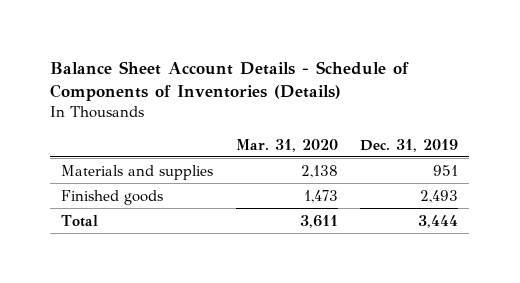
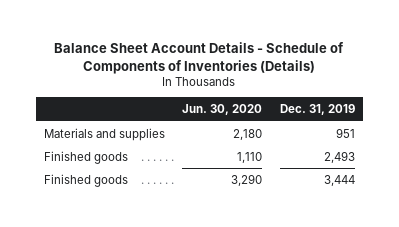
[235,138,338,152] Mar. 31, 2020 -> none
none -> [182,104,263,116] Jun. 30, 2020
[61,214,99,227] Total -> [44,173,129,187] Finished goods

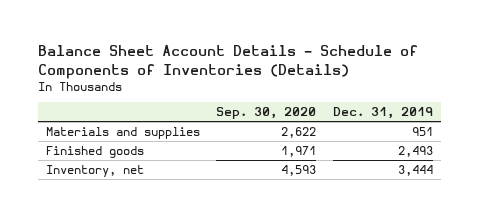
[182,104,263,116] Jun. 30, 2020 -> none
none -> [216,107,317,120] Sep. 30, 2020
[44,173,129,187] Finished goods -> [46,164,145,177] Inventory, net

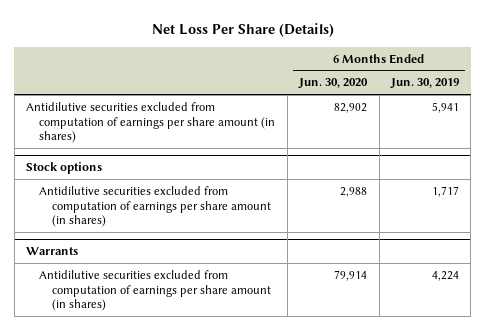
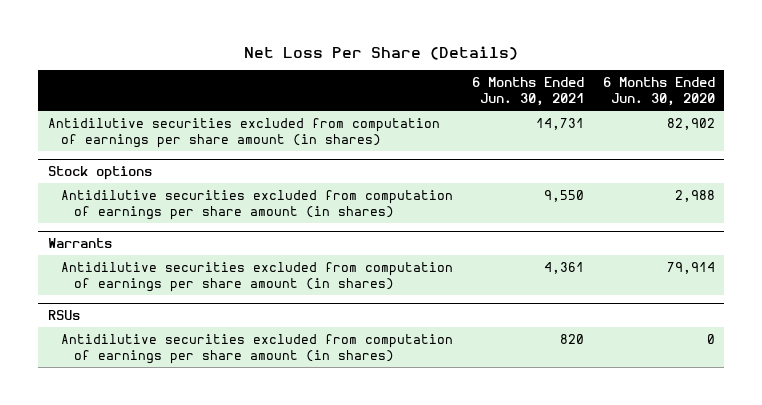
[390,78,460,90] Jun. 30, 2019 -> none
none -> [471,76,584,107] 6 Months Ended Jun. 30, 2021
none -> [47,309,80,320] RSUs
none -> [60,333,453,364] Antidilutive securities excluded from computation of earnings per share amount (in shares)

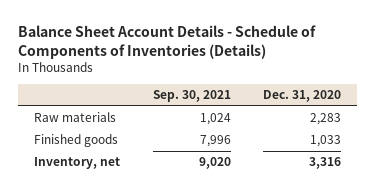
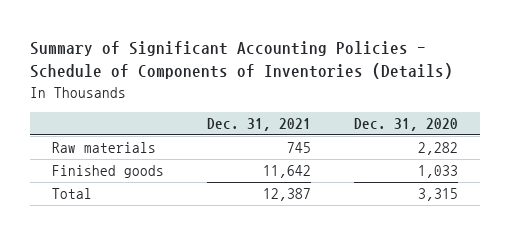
[18,24,317,59] Balance Sheet Account Details - Schedule of Components of Inventories (Details) -> [29,41,453,80] Summary of Significant Accounting Policies - Schedule of Components of Inventories (Details)
[152,90,231,103] Sep. 30, 2021 -> none
none -> [206,117,311,131] Dec. 31, 2021
[309,113,341,126] 2,283 -> [418,142,459,156] 2,282
[34,157,121,170] Inventory, net -> none
none -> [51,188,92,200] Total

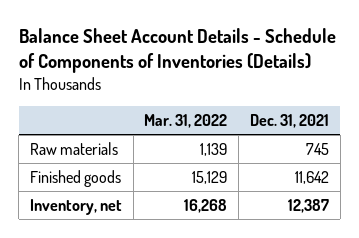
[29,41,453,80] Summary of Significant Accounting Policies - Schedule of Components of Inventories (Details) -> [18,28,336,74] Balance Sheet Account Details - Schedule of Components of Inventories (Details)
[354,117,459,131] Dec. 31, 2020 -> none
none -> [144,113,228,128] Mar. 31, 2022
[51,188,92,200] Total -> [29,199,122,216] Inventory, net

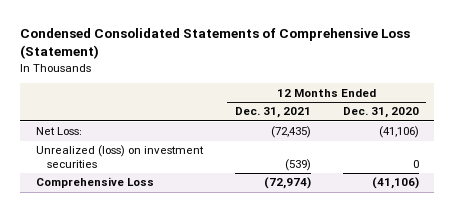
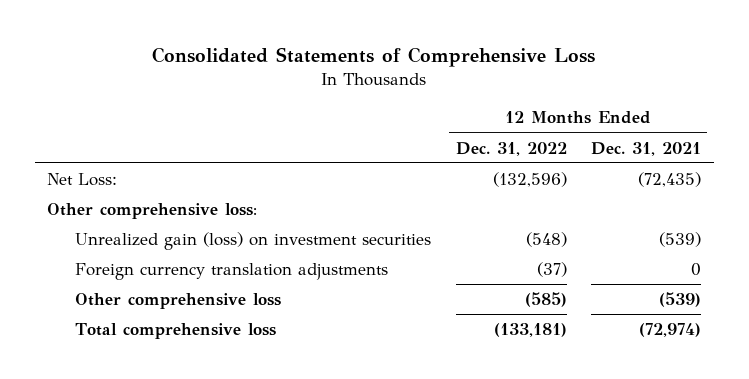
[20,28,411,60] Condensed Consolidated Statements of Comprehensive Loss (Statement) -> [152,46,596,67] Consolidated Statements of Comprehensive Loss
[342,107,419,119] Dec. 31, 2020 -> none
none -> [455,141,567,156] Dec. 31, 2022
none -> [47,203,258,220] Other comprehensive loss:
[35,145,204,169] Unrealized (loss) on investment securities -> [74,232,431,251] Unrealized gain (loss) on investment securities
none -> [74,263,388,281] Foreign currency translation adjustments
none -> [74,293,281,310] Other comprehensive loss
[35,177,154,189] Comprehensive Loss -> [74,323,276,340] Total comprehensive loss

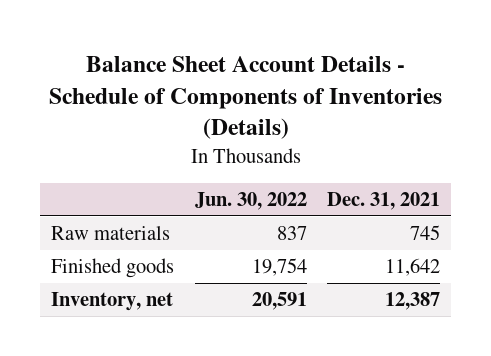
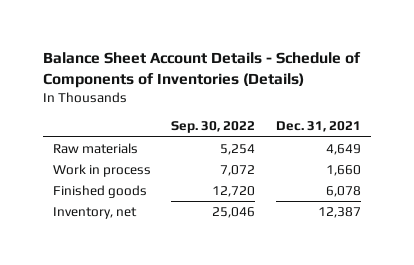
[194,191,307,210] Jun. 30, 2022 -> none
none -> [171,121,256,134] Sep. 30, 2022
[410,225,441,241] 745 -> [325,143,361,155] 4,649
none -> [52,163,151,177] Work in process
[385,258,441,277] 11,642 -> [325,185,361,197] 6,078

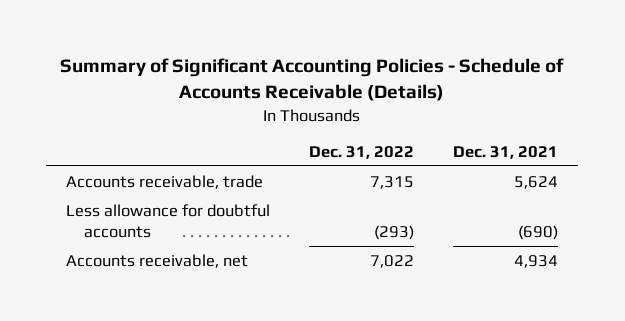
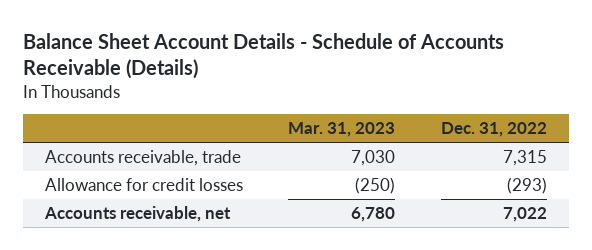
[60,58,565,102] Summary of Significant Accounting Policies - Schedule of Accounts Receivable (Details) -> [22,32,504,79] Balance Sheet Account Details - Schedule of Accounts Receivable (Details)
[453,145,559,159] Dec. 31, 2021 -> none
none -> [288,122,396,138] Mar. 31, 2023
[66,203,271,238] Less allowance for doubtful accounts -> [45,177,244,191] Allowance for credit losses

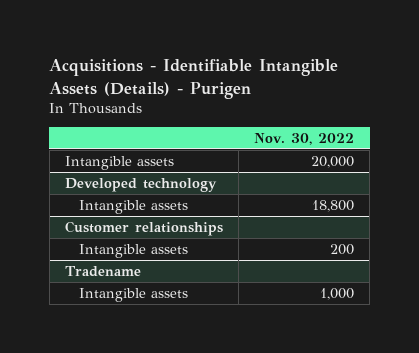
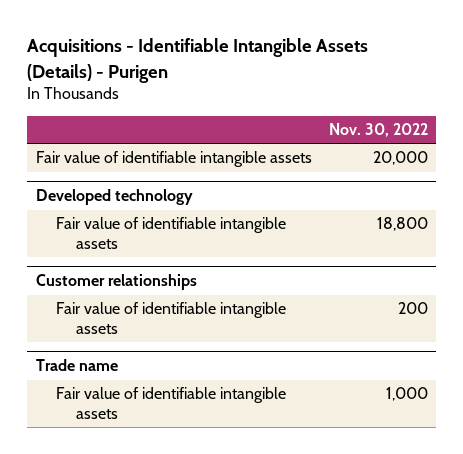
[64,155,174,170] Intangible assets -> [35,151,312,168] Fair value of identifiable intangible assets
[79,199,189,214] Intangible assets -> [55,217,286,250] Fair value of identifiable intangible assets
[79,243,189,258] Intangible assets -> [55,302,286,335] Fair value of identifiable intangible assets
[64,265,141,277] Tradename -> [35,359,118,372] Trade name
[79,287,189,302] Intangible assets -> [55,387,286,420] Fair value of identifiable intangible assets

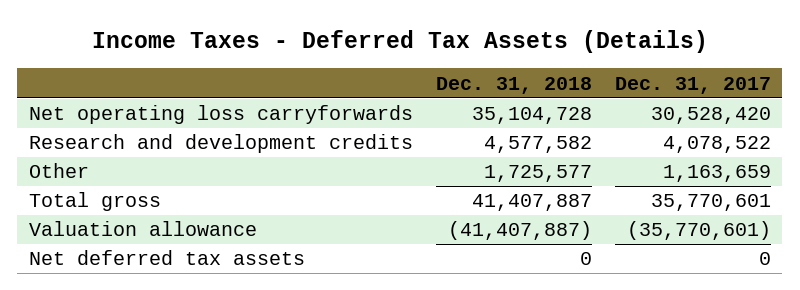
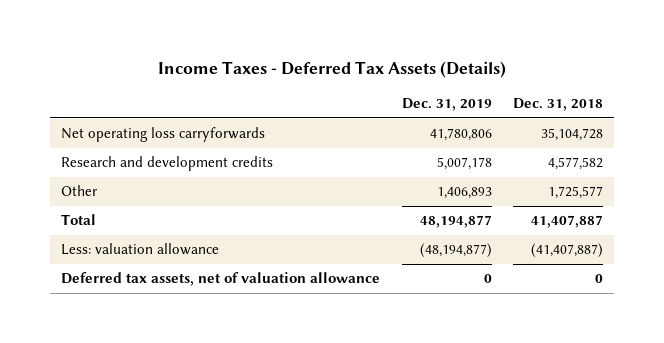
[614,76,771,94] Dec. 31, 2017 -> none
none -> [401,98,492,112] Dec. 31, 2019
[28,192,161,212] Total gross -> [61,214,97,226] Total
[28,221,257,237] Valuation allowance -> [61,243,220,256] Less: valuation allowance
[28,250,305,266] Net deferred tax assets -> [61,272,381,287] Deferred tax assets, net of valuation allowance

